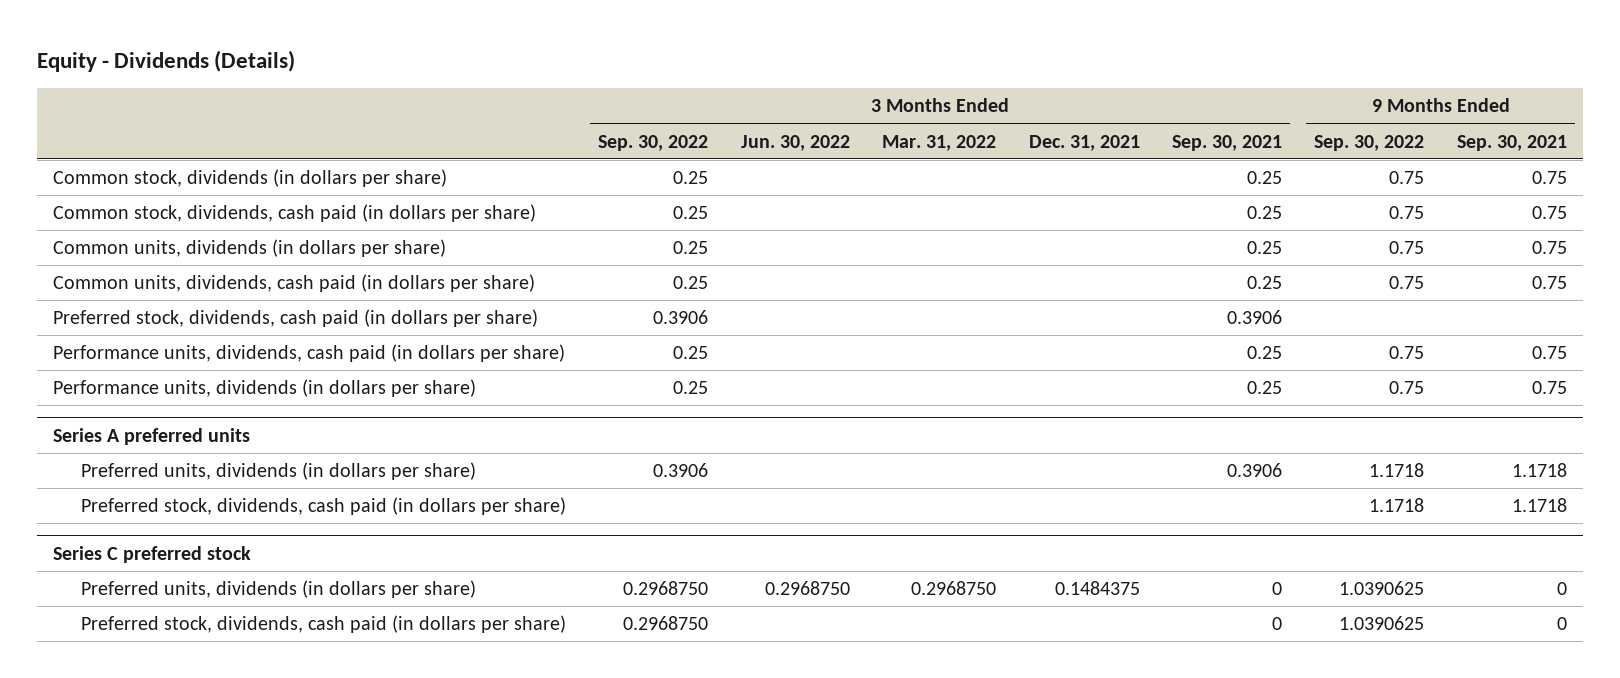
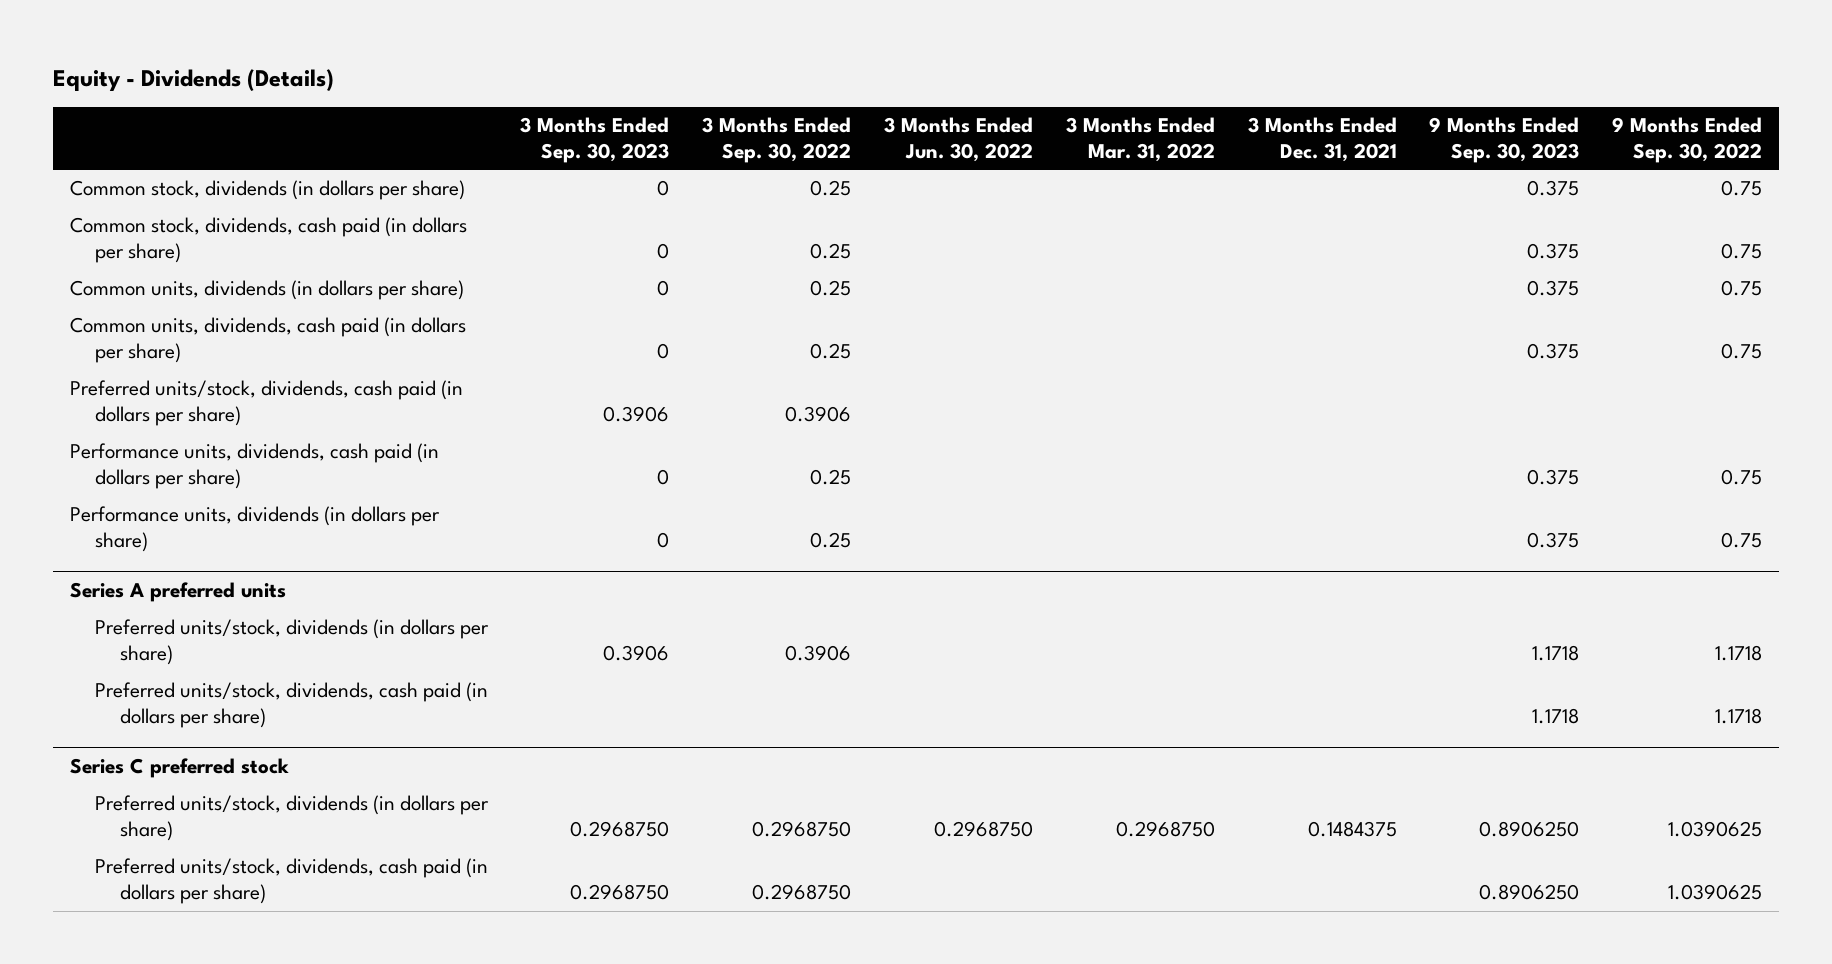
[1171,134,1282,151] Sep. 30, 2021 -> none
[1456,134,1567,151] Sep. 30, 2021 -> none
none -> [520,116,670,163] 3 Months Ended Sep. 30, 2023
none -> [1429,116,1580,163] 9 Months Ended Sep. 30, 2023
[53,309,539,328] Preferred stock, dividends, cash paid (in dollars per share) -> [69,380,463,427] Preferred units/stock, dividends, cash paid (in dollars per share)
[80,462,476,481] Preferred units, dividends (in dollars per share) -> [94,619,489,666] Preferred units/stock, dividends (in dollars per share)
[80,497,566,516] Preferred stock, dividends, cash paid (in dollars per share) -> [94,682,488,729] Preferred units/stock, dividends, cash paid (in dollars per share)
[80,580,476,599] Preferred units, dividends (in dollars per share) -> [94,795,489,842] Preferred units/stock, dividends (in dollars per share)
[80,615,566,634] Preferred stock, dividends, cash paid (in dollars per share) -> [94,858,488,905] Preferred units/stock, dividends, cash paid (in dollars per share)

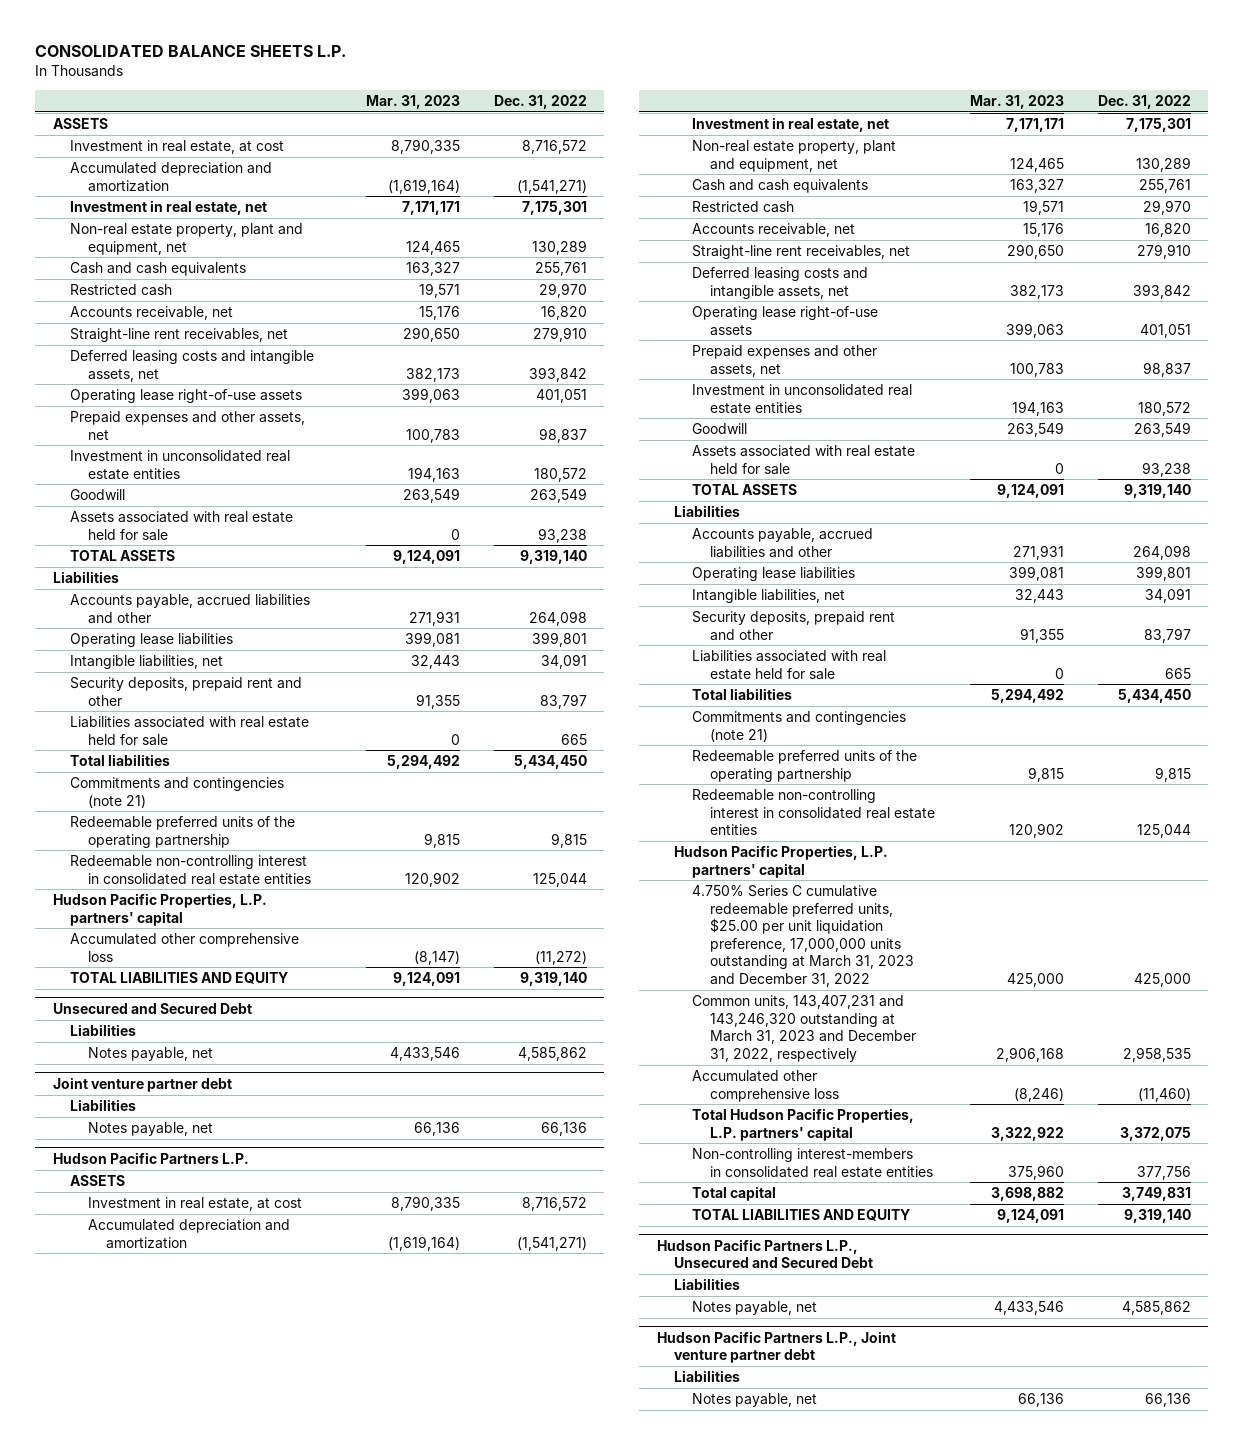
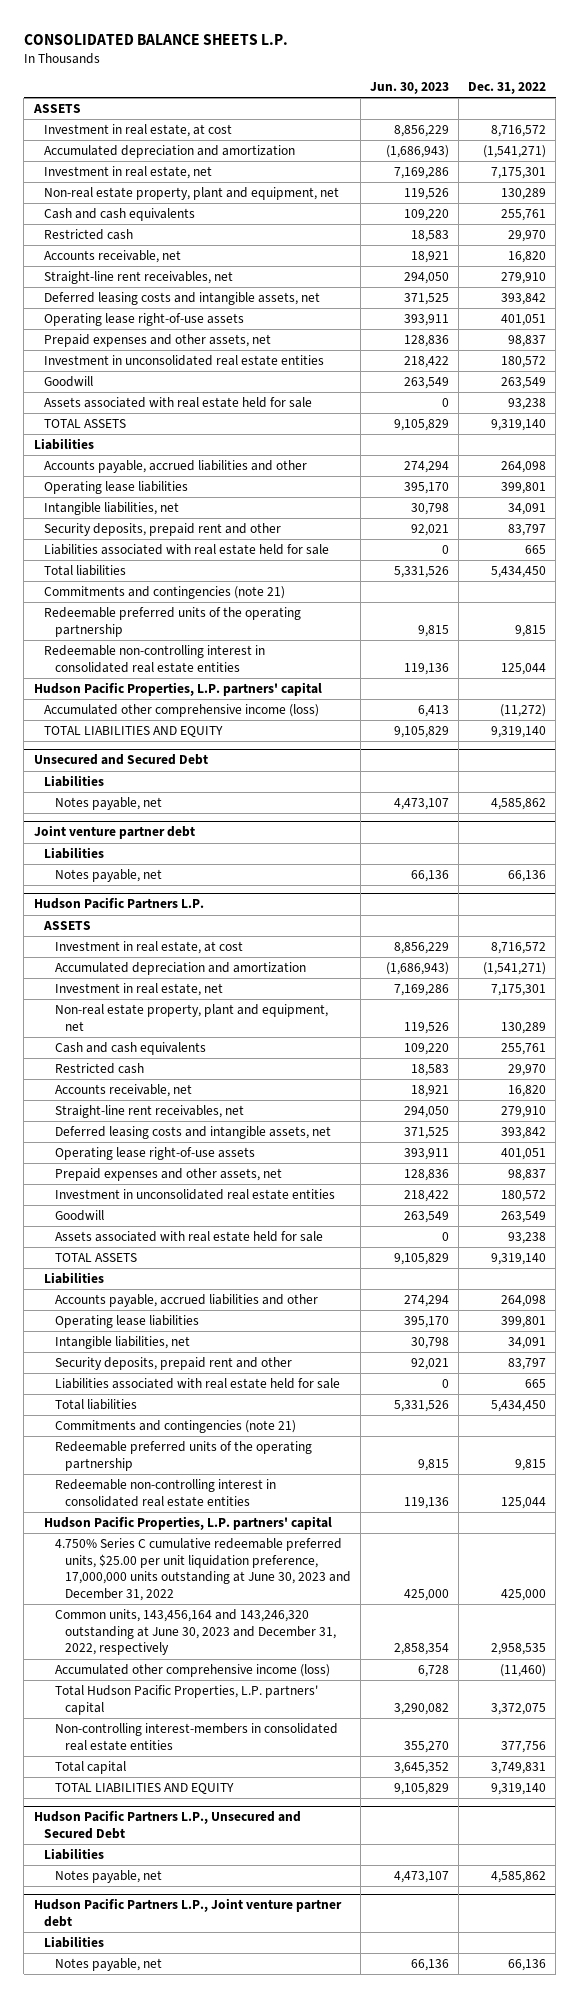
[365,94,460,109] Mar. 31, 2023 -> none
none -> [370,82,450,95] Jun. 30, 2023
[70,933,300,962] Accumulated other comprehensive loss -> [44,704,320,718] Accumulated other comprehensive income (loss)
[692,885,914,988] 4.750% Series C cumulative redeemable preferred units, $25.00 per unit liquidation preference, 17,000,000 units outstanding at March 31, 2023 and December 31, 2022 -> [54,1538,352,1601] 4.750% Series C cumulative redeemable preferred units, $25.00 per unit liquidation preference, 17,000,000 units outstanding at June 30, 2023 and December 31, 2022
[692,995,916,1062] Common units, 143,407,231 and 143,246,320 outstanding at March 31, 2023 and December 31, 2022, respectively -> [54,1609,337,1656] Common units, 143,456,164 and 143,246,320 outstanding at June 30, 2023 and December 31, 2022, respectively
[692,1070,839,1102] Accumulated other comprehensive loss -> [54,1664,330,1678] Accumulated other comprehensive income (loss)

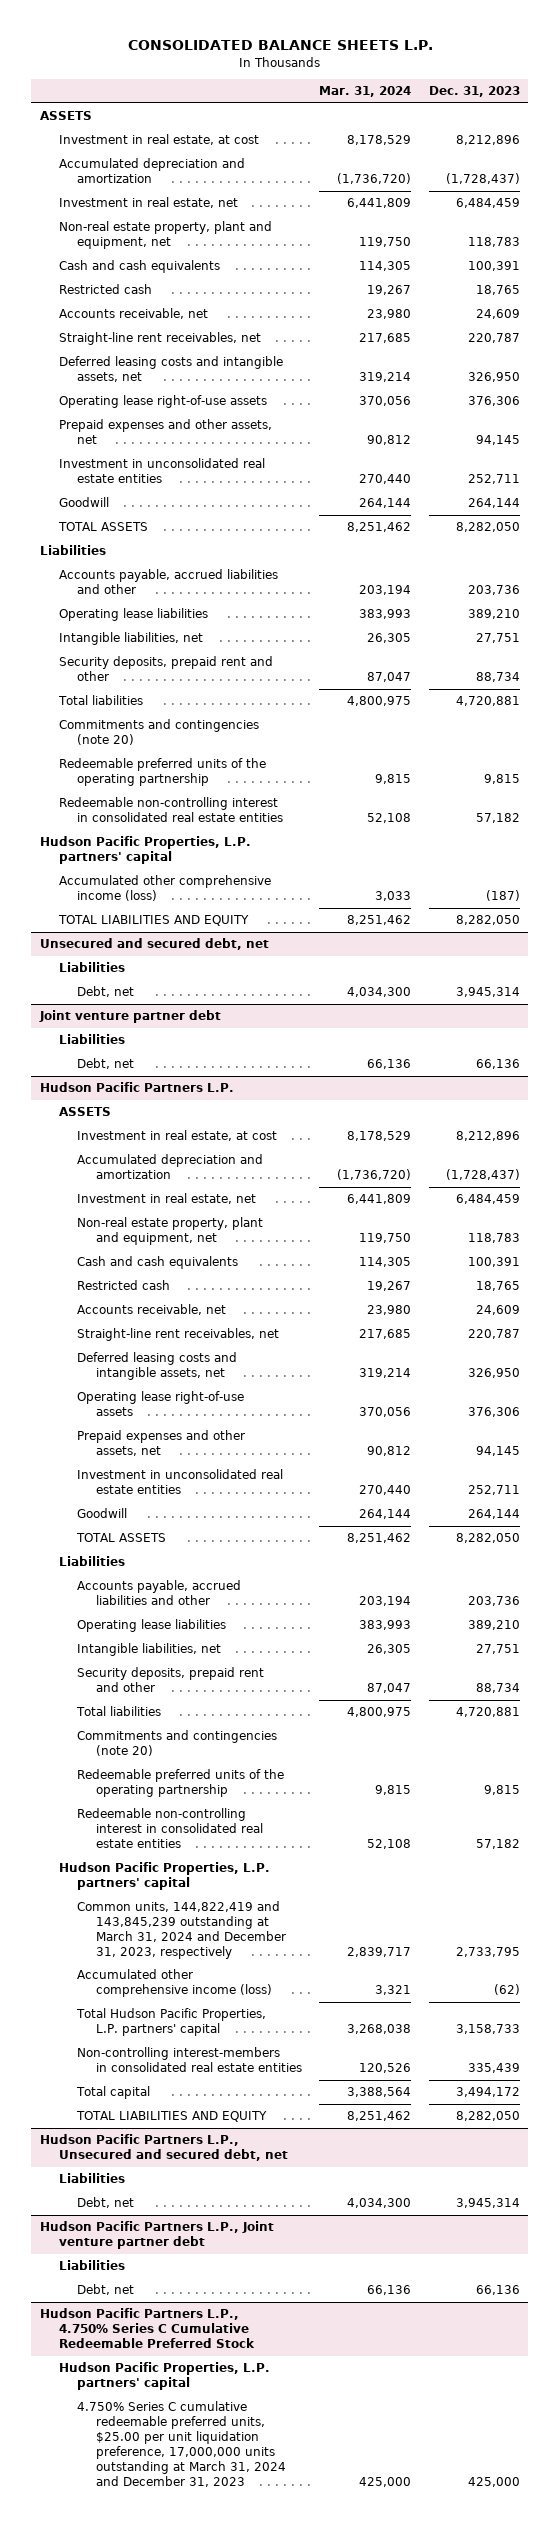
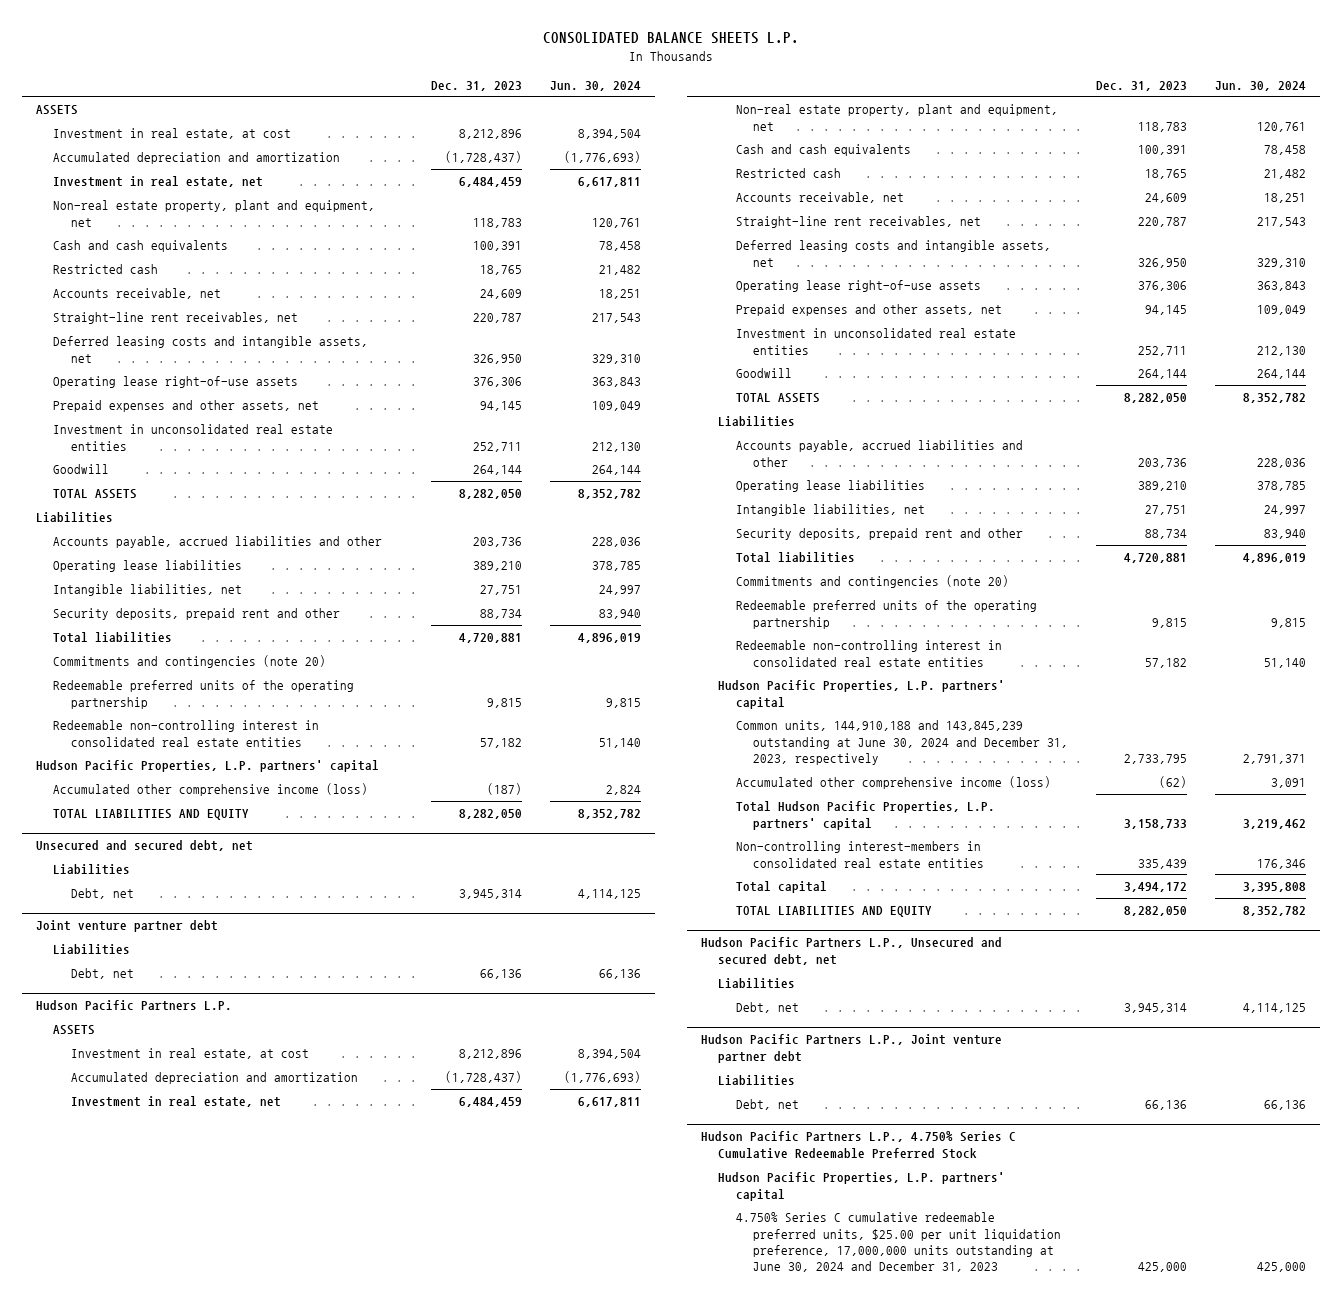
[319,86,412,98] Mar. 31, 2024 -> none
none -> [549,80,641,91] Jun. 30, 2024
[77,1901,287,1959] Common units, 144,822,419 and 143,845,239 outstanding at March 31, 2024 and December 31, 2023, respectively -> [735,720,1069,765] Common units, 144,910,188 and 143,845,239 outstanding at June 30, 2024 and December 31, 2023, respectively
[77,2401,287,2487] 4.750% Series C cumulative redeemable preferred units, $25.00 per unit liquidation preference, 17,000,000 units outstanding at March 31, 2024 and December 31, 2023 -> [735,1212,1062,1273] 4.750% Series C cumulative redeemable preferred units, $25.00 per unit liquidation preference, 17,000,000 units outstanding at June 30, 2024 and December 31, 2023

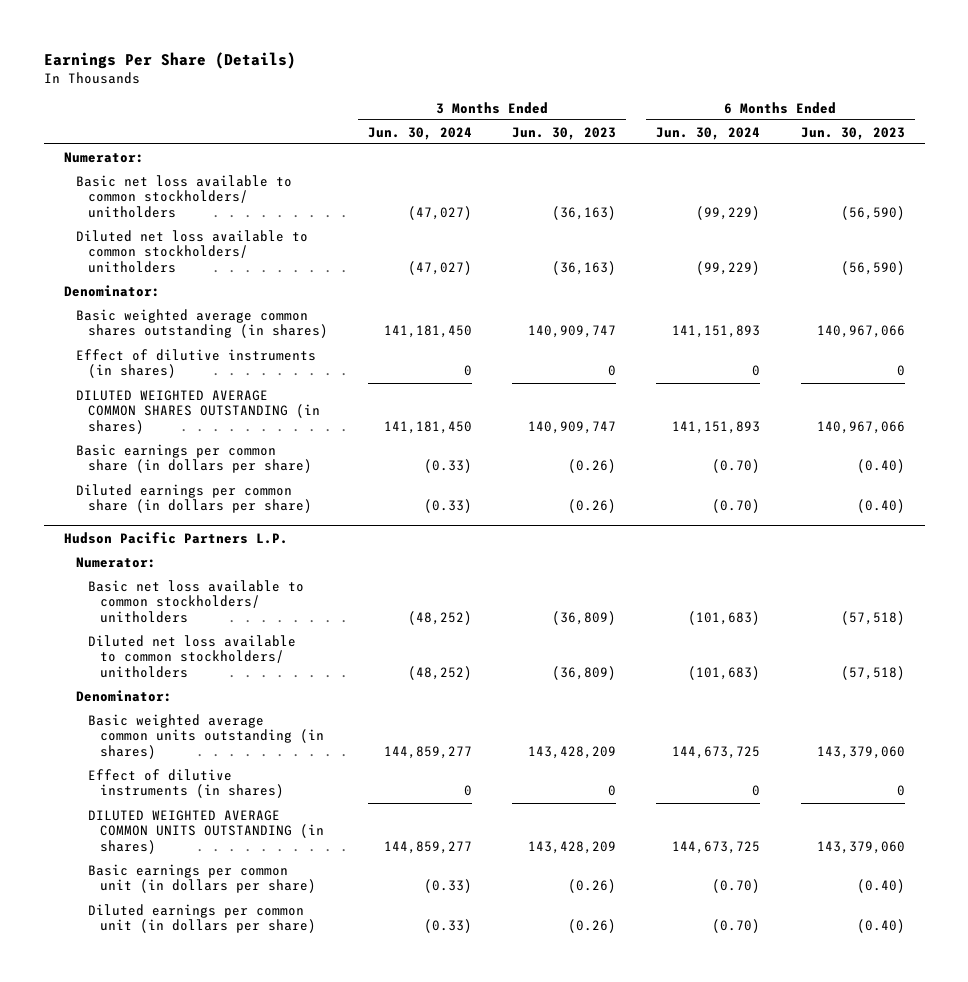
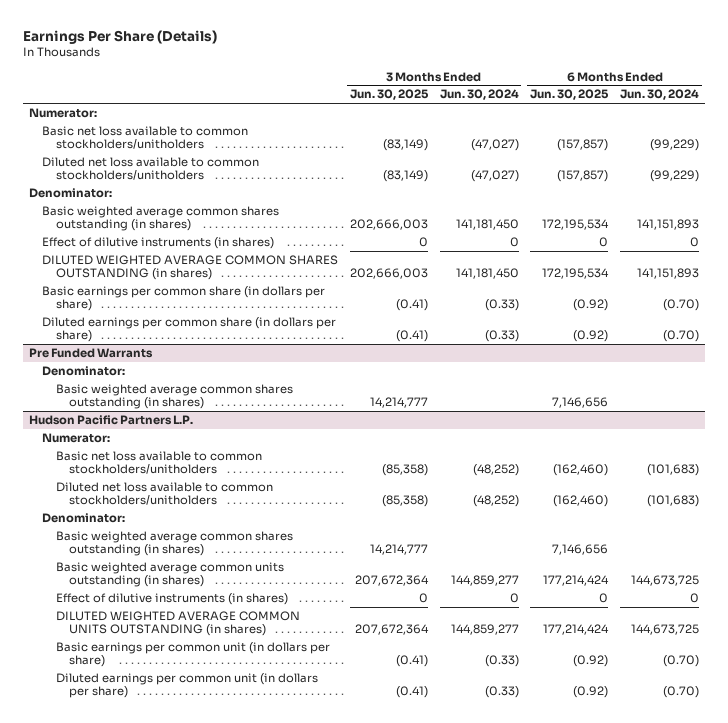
[512,126,617,140] Jun. 30, 2023 -> none
[800,126,905,140] Jun. 30, 2023 -> none
none -> [349,89,429,101] Jun. 30, 2025
none -> [530,89,610,101] Jun. 30, 2025
[75,174,292,219] Basic net loss available to common stockholders/ unitholders -> [42,126,249,150] Basic net loss available to common stockholders/unitholders
[75,229,308,274] Diluted net loss available to common stockholders/ unitholders -> [42,157,260,181] Diluted net loss available to common stockholders/unitholders
none -> [28,348,153,359] Pre Funded Warrants
none -> [42,366,126,377] Denominator:
none -> [55,384,293,410] Basic weighted average common shares outstanding (in shares)
[87,579,304,624] Basic net loss available to common stockholders/ unitholders -> [55,451,262,475] Basic net loss available to common stockholders/unitholders
[87,634,296,679] Diluted net loss available to common stockholders/ unitholders -> [55,482,273,506] Diluted net loss available to common stockholders/unitholders
none -> [55,531,293,557] Basic weighted average common shares outstanding (in shares)

